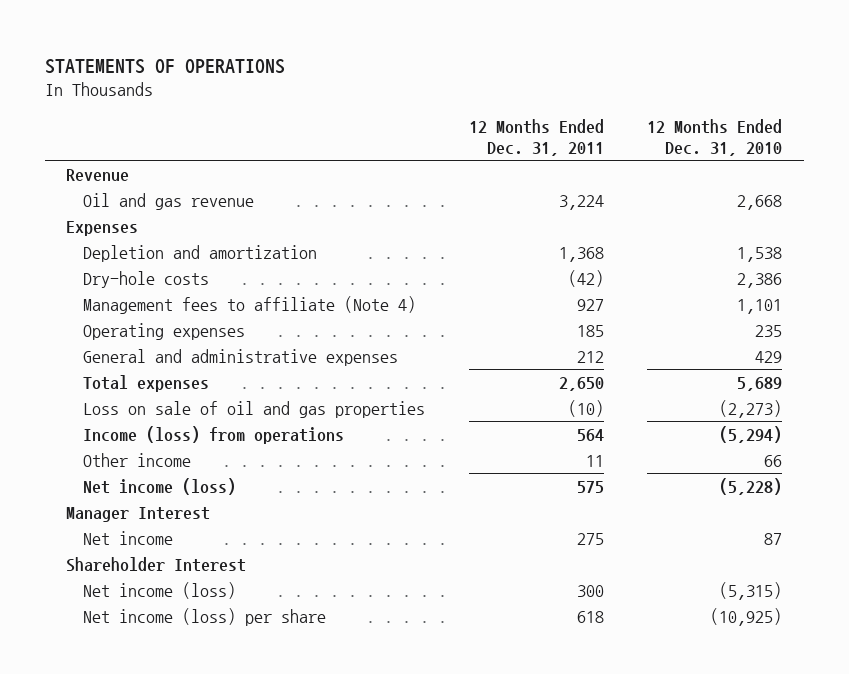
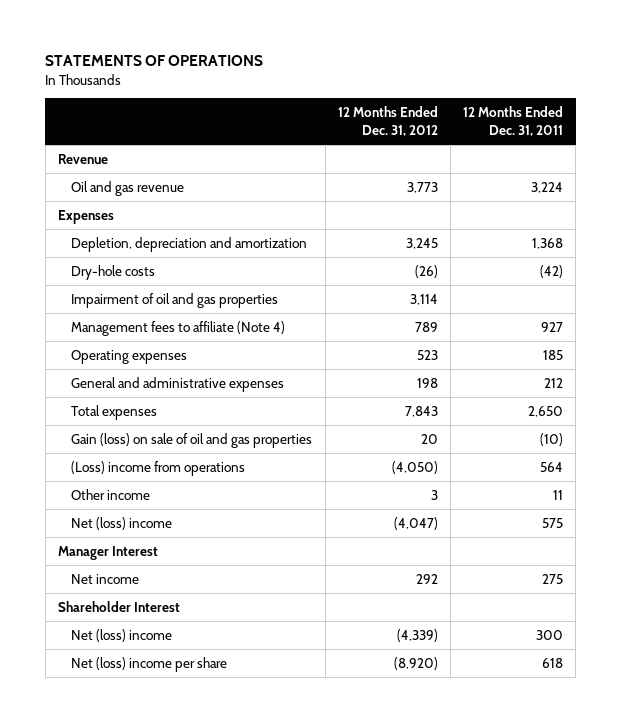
[647,118,783,156] 12 Months Ended Dec. 31, 2010 -> none
none -> [337,106,438,136] 12 Months Ended Dec. 31, 2012
[83,244,318,262] Depletion and amortization -> [71,236,308,252] Depletion, depreciation and amortization
none -> [71,292,279,308] Impairment of oil and gas properties
[83,400,426,418] Loss on sale of oil and gas properties -> [71,432,313,448] Gain (loss) on sale of oil and gas properties
[83,425,345,444] Income (loss) from operations -> [71,460,246,476] (Loss) income from operations
[83,477,237,495] Net income (loss) -> [71,516,173,530] Net (loss) income
[83,581,237,599] Net income (loss) -> [71,628,173,642] Net (loss) income
[83,607,327,626] Net income (loss) per share -> [71,656,228,672] Net (loss) income per share

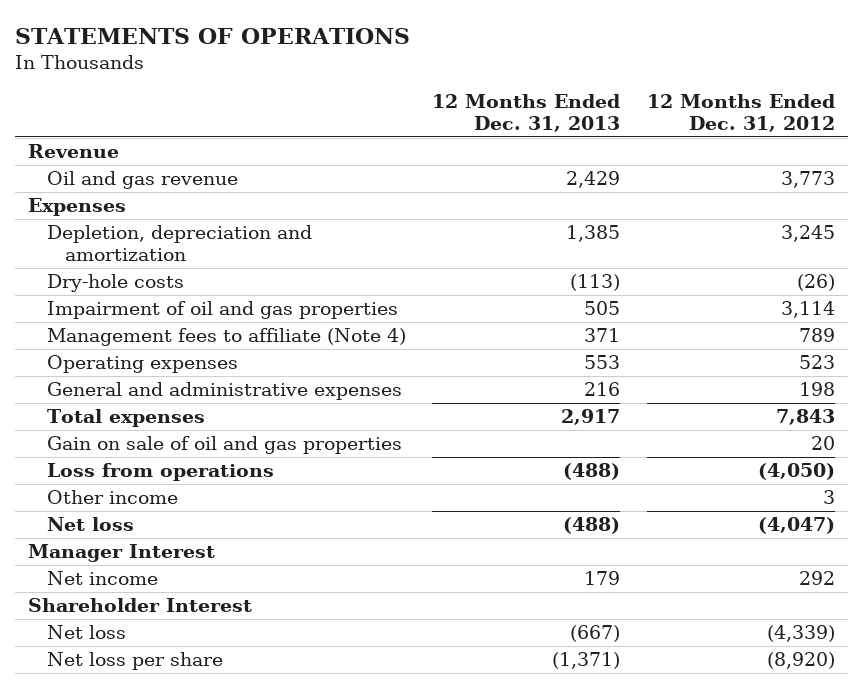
[463,106,564,136] 12 Months Ended Dec. 31, 2011 -> none
none -> [432,93,621,132] 12 Months Ended Dec. 31, 2013
[71,432,313,448] Gain (loss) on sale of oil and gas properties -> [46,436,402,455] Gain on sale of oil and gas properties
[71,460,246,476] (Loss) income from operations -> [46,463,274,482] Loss from operations
[71,516,173,530] Net (loss) income -> [46,517,134,532] Net loss
[71,628,173,642] Net (loss) income -> [46,625,126,640] Net loss
[71,656,228,672] Net (loss) income per share -> [46,652,223,671] Net loss per share

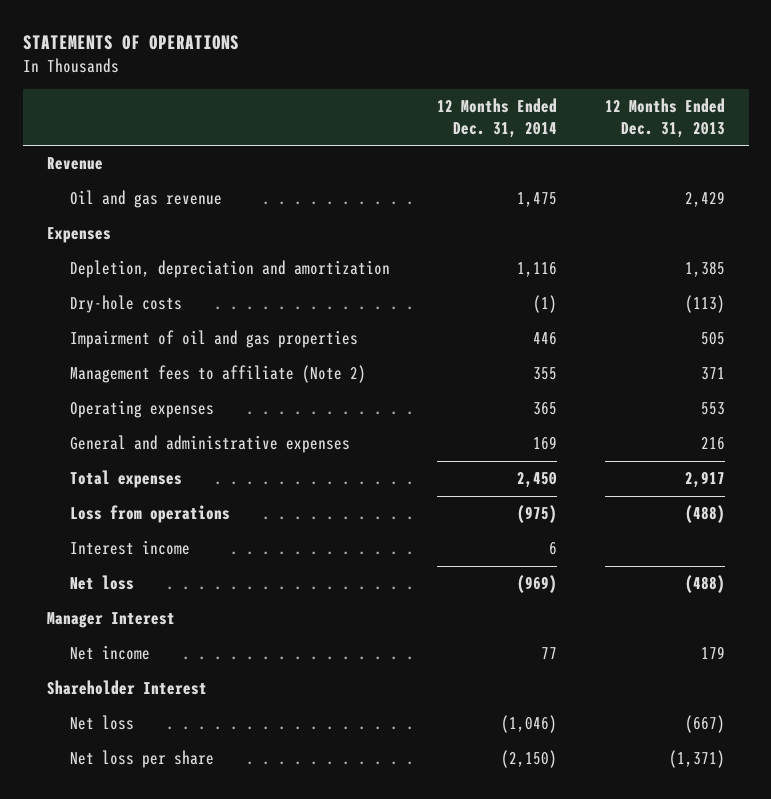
[646,93,835,132] 12 Months Ended Dec. 31, 2012 -> none
none -> [437,98,558,139] 12 Months Ended Dec. 31, 2014
[46,328,406,347] Management fees to affiliate (Note 4) -> [69,365,366,384] Management fees to affiliate (Note 2)
[46,436,402,455] Gain on sale of oil and gas properties -> none
[46,490,178,505] Other income -> none
none -> [69,540,190,556] Interest income

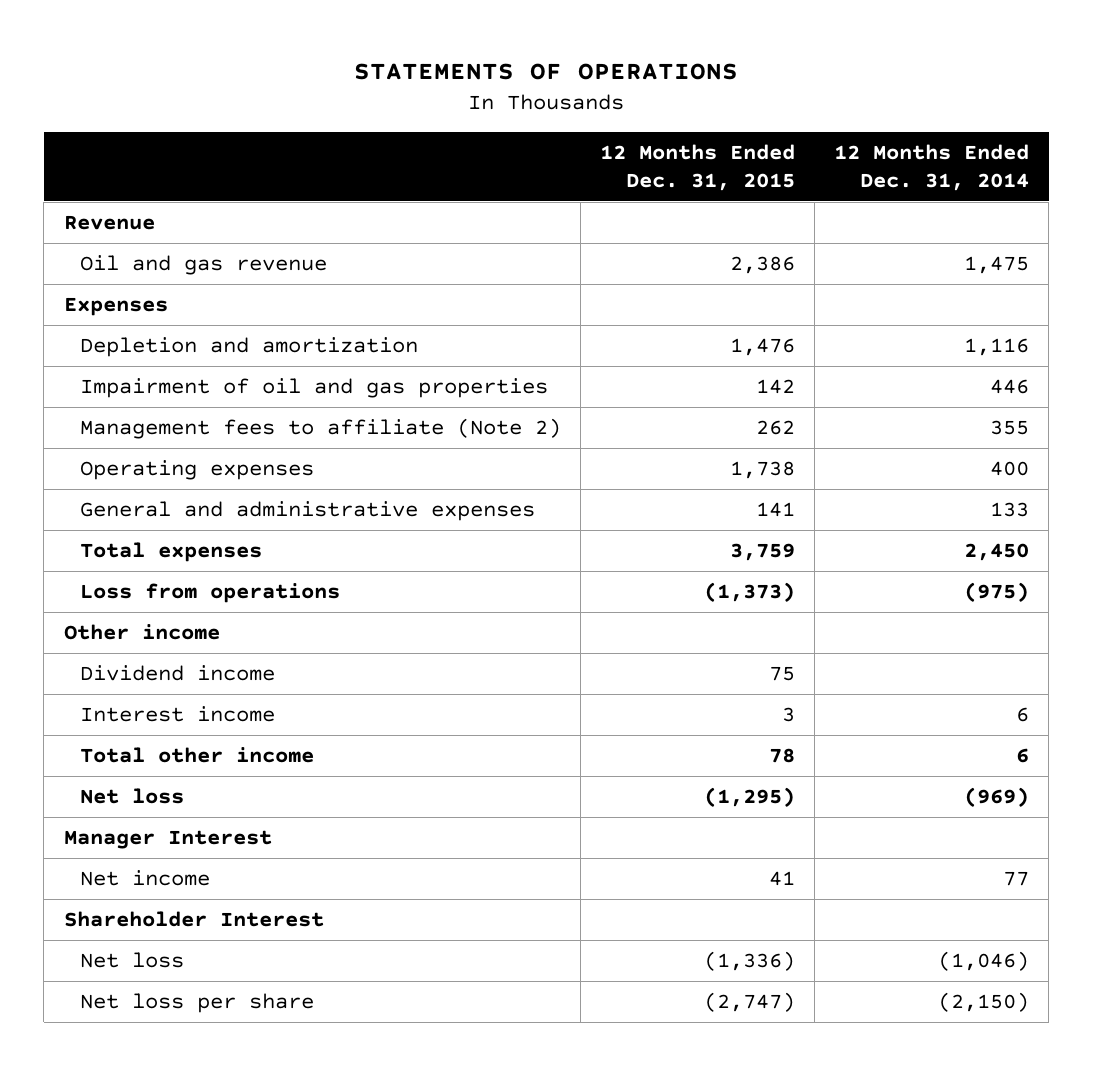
[604,98,725,139] 12 Months Ended Dec. 31, 2013 -> none
none -> [600,143,796,192] 12 Months Ended Dec. 31, 2015
[69,295,182,314] Dry-hole costs -> none
[69,260,390,279] Depletion, depreciation and amortization -> [79,337,418,358] Depletion and amortization
[533,402,558,416] 365 -> [990,461,1030,477] 400
[533,436,558,451] 169 -> [990,502,1030,518] 133
none -> [63,624,220,641] Other income
none -> [79,665,275,682] Dividend income
none -> [79,747,314,764] Total other income

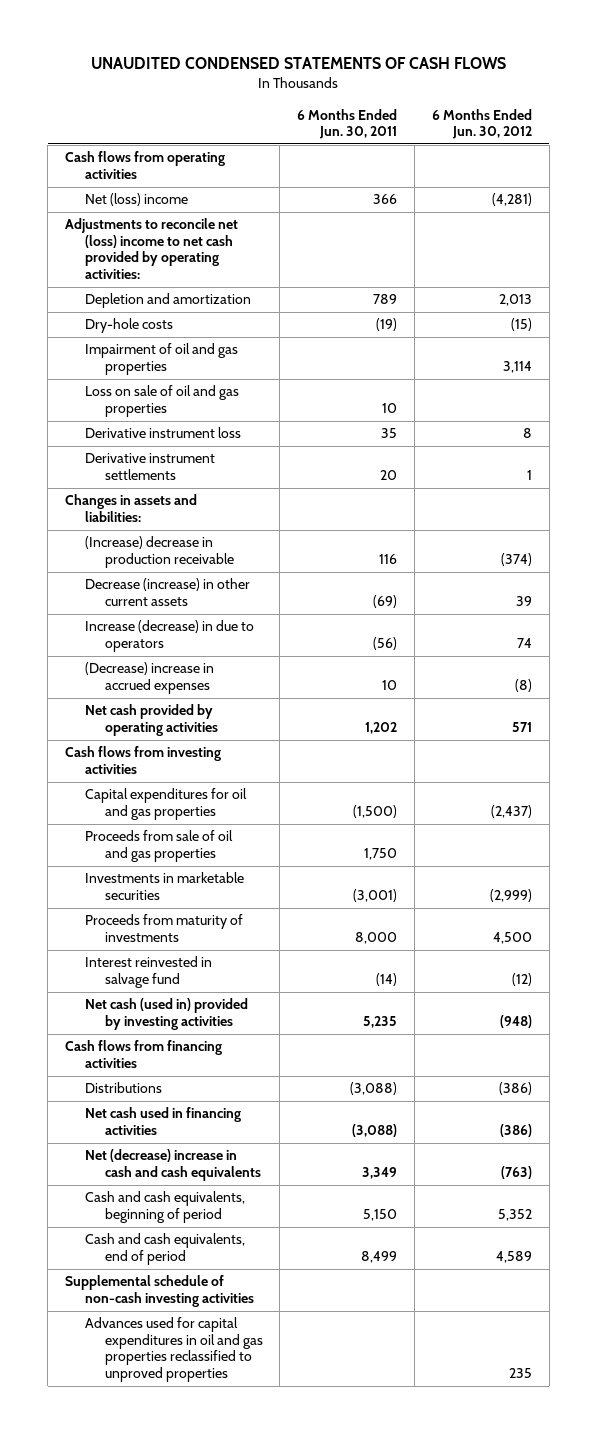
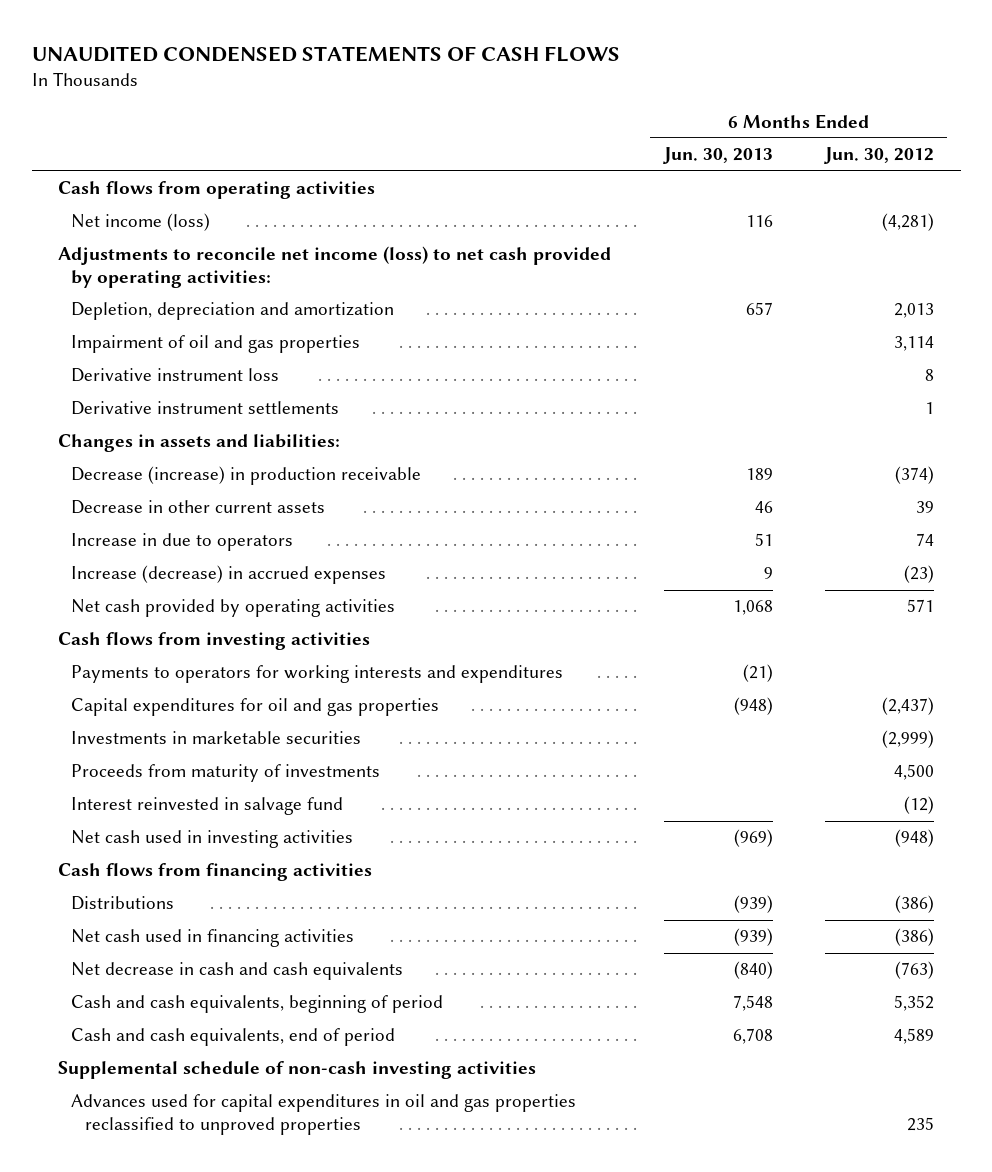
[297,108,398,140] 6 Months Ended Jun. 30, 2011 -> none
none -> [662,147,773,165] Jun. 30, 2013
[84,318,173,334] Dry-hole costs -> none
[84,193,188,207] Net (loss) income -> [71,213,211,232] Net income (loss)
[65,218,239,279] Adjustments to reconcile net (loss) income to net cash provided by operating activities: -> [58,246,612,289] Adjustments to reconcile net income (loss) to net cash provided by operating activities:
[84,293,251,309] Depletion and amortization -> [71,302,395,321] Depletion, depreciation and amortization
[84,385,239,417] Loss on sale of oil and gas properties -> none
[84,536,234,568] (Increase) decrease in production receivable -> [71,466,422,486] Decrease (increase) in production receivable
[84,578,250,606] Decrease (increase) in other current assets -> [71,500,326,515] Decrease in other current assets
[84,620,254,652] Increase (decrease) in due to operators -> [71,533,294,552] Increase in due to operators
[84,662,214,694] (Decrease) increase in accrued expenses -> [71,565,387,585] Increase (decrease) in accrued expenses
[514,678,532,692] (8) -> [904,565,935,584] (23)
none -> [71,665,564,684] Payments to operators for working interests and expenditures
[84,830,233,862] Proceeds from sale of oil and gas properties -> none
[84,998,248,1030] Net cash (used in) provided by investing activities -> [71,830,354,849] Net cash used in investing activities
[84,1149,261,1181] Net (decrease) increase in cash and cash equivalents -> [71,962,404,981] Net decrease in cash and cash equivalents

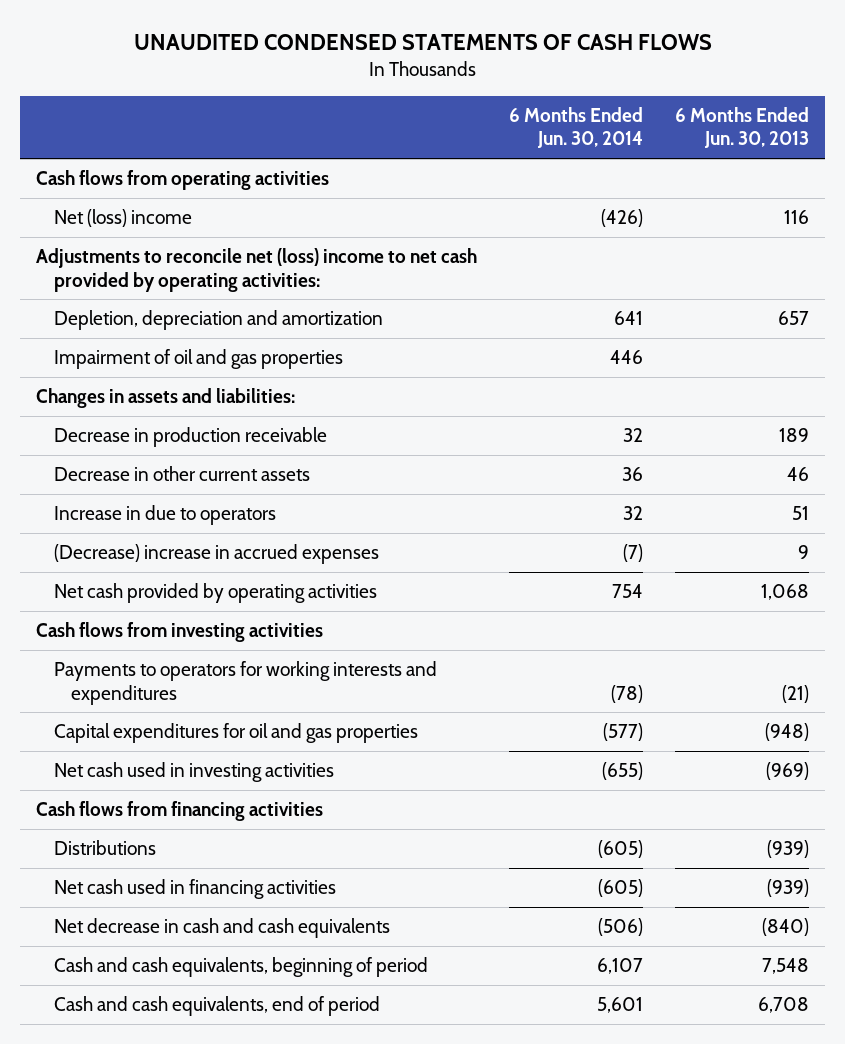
[824,147,935,165] Jun. 30, 2012 -> none
none -> [509,106,644,149] 6 Months Ended Jun. 30, 2014
[71,213,211,232] Net income (loss) -> [53,209,192,228] Net (loss) income
[58,246,612,289] Adjustments to reconcile net income (loss) to net cash provided by operating activities: -> [36,248,478,292] Adjustments to reconcile net (loss) income to net cash provided by operating activities:
[71,368,280,383] Derivative instrument loss -> none
[71,401,340,416] Derivative instrument settlements -> none
[71,466,422,486] Decrease (increase) in production receivable -> [53,427,327,448] Decrease in production receivable
[71,565,387,585] Increase (decrease) in accrued expenses -> [53,544,379,565] (Decrease) increase in accrued expenses
[71,731,362,745] Investments in marketable securities -> none
[71,764,381,783] Proceeds from maturity of investments -> none
[71,797,344,816] Interest reinvested in salvage fund -> none
[58,1061,537,1080] Supplemental schedule of non-cash investing activities -> none
[71,1094,577,1136] Advances used for capital expenditures in oil and gas properties reclassified to unproved properties -> none

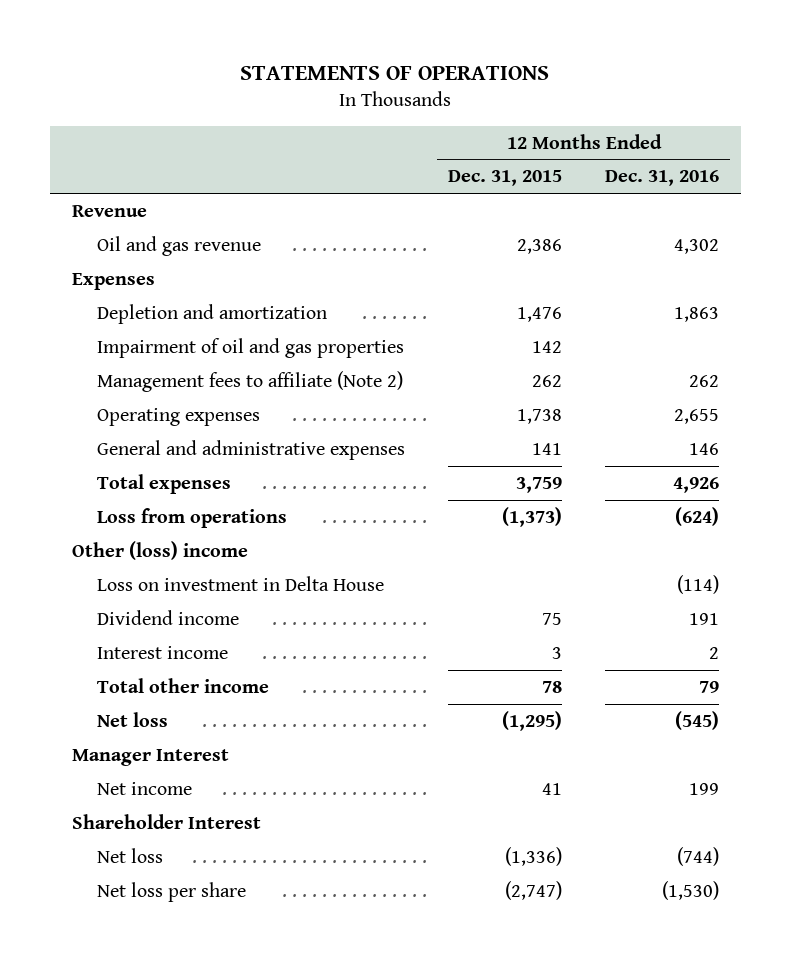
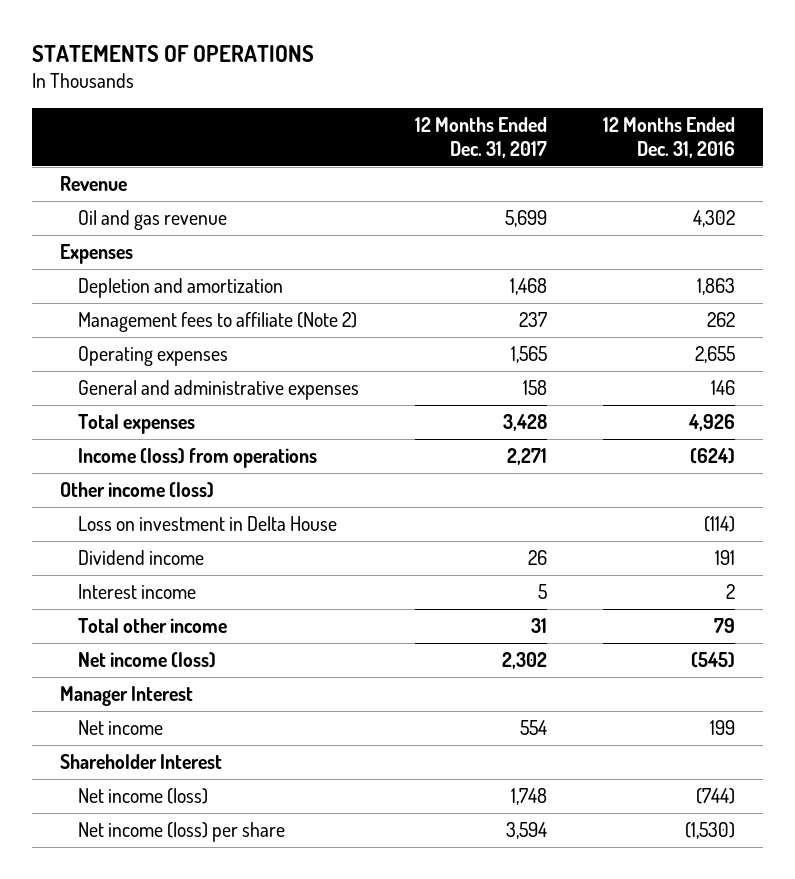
[448,170,563,187] Dec. 31, 2015 -> none
none -> [414,116,547,158] 12 Months Ended Dec. 31, 2017
[97,337,405,358] Impairment of oil and gas properties -> none
[97,507,288,528] Loss from operations -> [77,448,317,469] Income (loss) from operations
[71,540,248,560] Other (loss) income -> [59,482,214,499] Other income (loss)
[97,711,169,727] Net loss -> [77,652,216,669] Net income (loss)
[97,847,164,863] Net loss -> [77,788,208,805] Net income (loss)
[97,881,247,902] Net loss per share -> [77,822,285,843] Net income (loss) per share

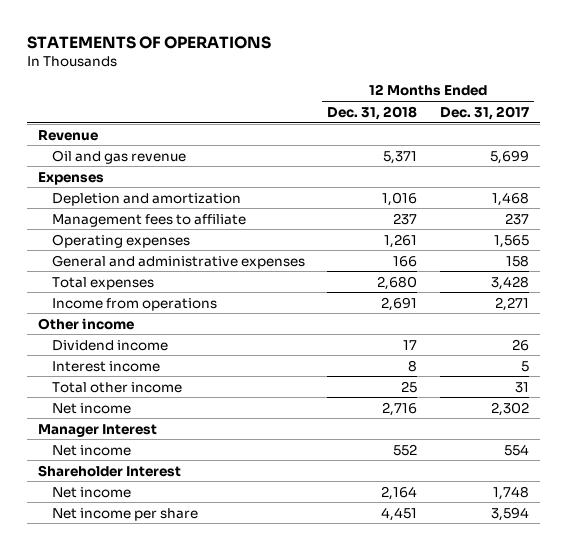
[602,116,735,158] 12 Months Ended Dec. 31, 2016 -> none
none -> [327,105,418,120] Dec. 31, 2018
[77,312,357,333] Management fees to affiliate (Note 2) -> [52,213,247,227] Management fees to affiliate
[77,516,337,532] Loss on investment in Delta House -> none
[77,448,317,469] Income (loss) from operations -> [52,297,218,311] Income from operations
[59,482,214,499] Other income (loss) -> [38,317,135,330] Other income
[77,652,216,669] Net income (loss) -> [52,402,132,414] Net income
[77,788,208,805] Net income (loss) -> [52,486,132,498] Net income
[77,822,285,843] Net income (loss) per share -> [52,507,199,521] Net income per share

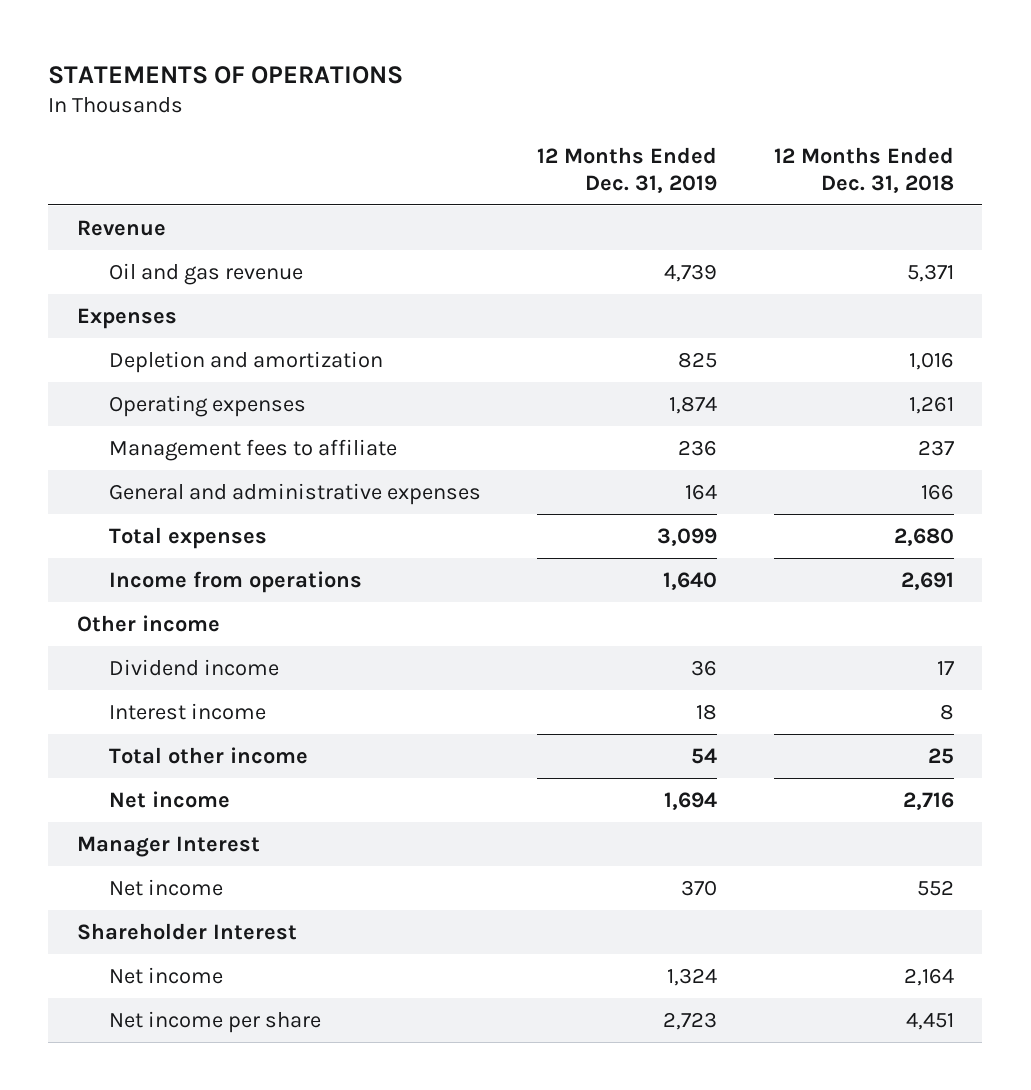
[439,105,529,120] Dec. 31, 2017 -> none
none -> [537,146,718,193] 12 Months Ended Dec. 31, 2019
[52,213,247,227] Management fees to affiliate -> [108,438,397,461] Management fees to affiliate

